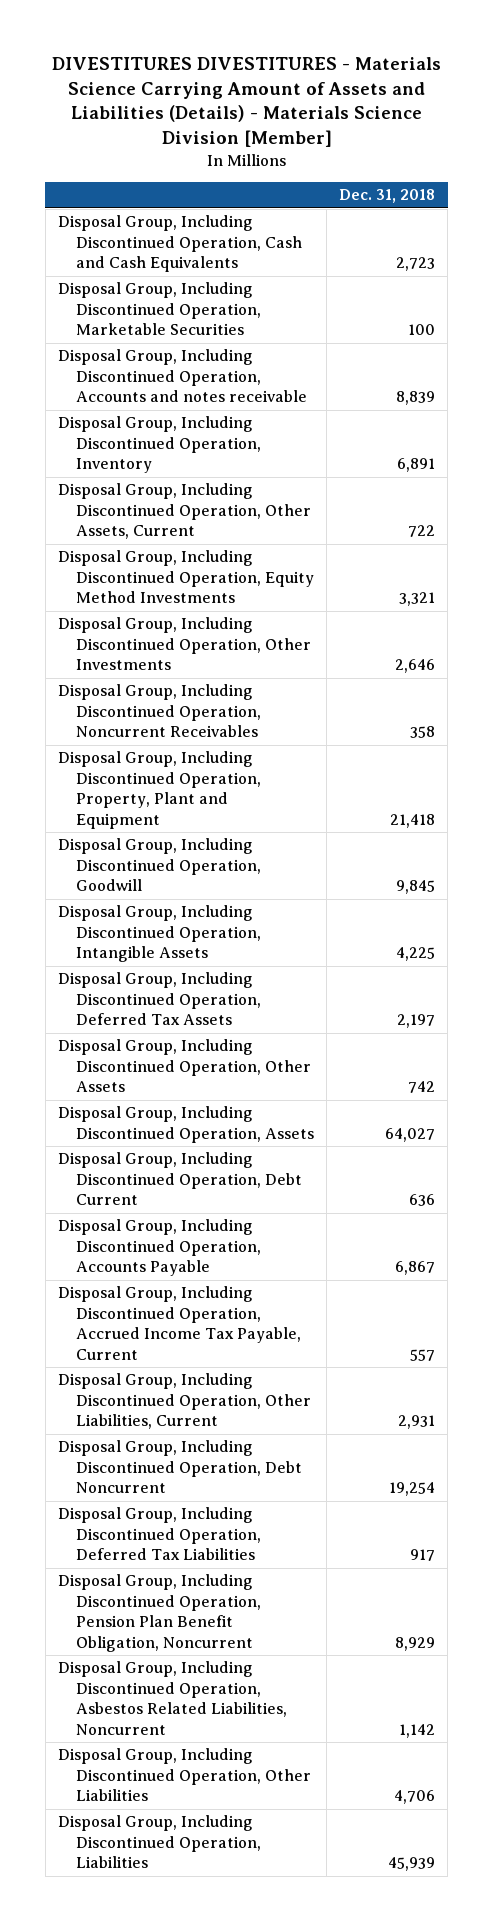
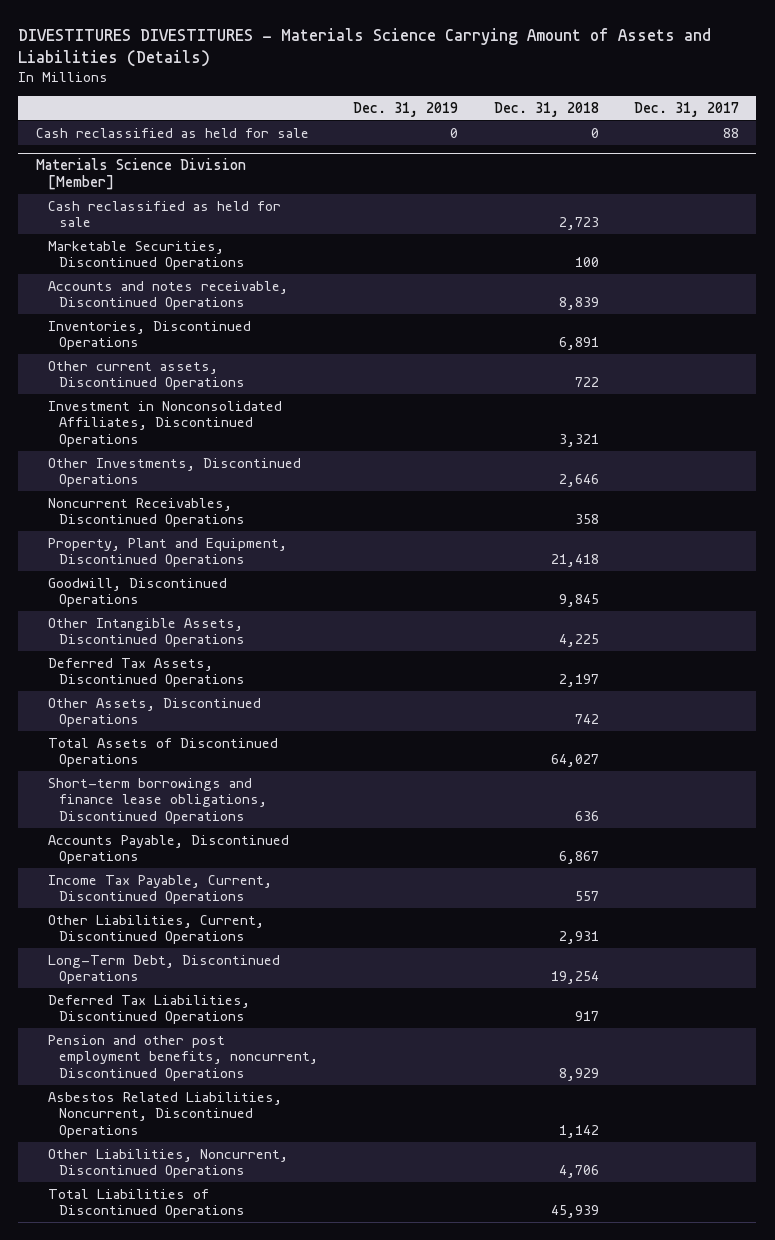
[51,56,441,148] DIVESTITURES DIVESTITURES - Materials Science Carrying Amount of Assets and Liabilities (Details) - Materials Science Division [Member] -> [18,27,712,67] DIVESTITURES DIVESTITURES - Materials Science Carrying Amount of Assets and Liabilities (Details)
none -> [353,101,459,117] Dec. 31, 2019
none -> [633,101,739,117] Dec. 31, 2017
none -> [35,127,309,138] Cash reclassified as held for sale
none -> [35,158,246,190] Materials Science Division [Member]
[57,215,302,273] Disposal Group, Including Discontinued Operation, Cash and Cash Equivalents -> [47,200,281,228] Cash reclassified as held for sale
[57,282,261,336] Disposal Group, Including Discontinued Operation, Marketable Securities -> [47,240,246,271] Marketable Securities, Discontinued Operations
[57,349,307,403] Disposal Group, Including Discontinued Operation, Accounts and notes receivable -> [47,280,288,311] Accounts and notes receivable, Discontinued Operations
[57,416,261,474] Disposal Group, Including Discontinued Operation, Inventory -> [47,320,251,351] Inventories, Discontinued Operations
[57,483,311,540] Disposal Group, Including Discontinued Operation, Other Assets, Current -> [47,360,246,391] Other current assets, Discontinued Operations
[57,550,314,604] Disposal Group, Including Discontinued Operation, Equity Method Investments -> [47,400,282,448] Investment in Nonconsolidated Affiliates, Discontinued Operations
[57,617,311,671] Disposal Group, Including Discontinued Operation, Other Investments -> [47,457,301,488] Other Investments, Discontinued Operations
[57,684,261,738] Disposal Group, Including Discontinued Operation, Noncurrent Receivables -> [47,497,246,528] Noncurrent Receivables, Discontinued Operations
[57,751,261,829] Disposal Group, Including Discontinued Operation, Property, Plant and Equipment -> [47,537,287,568] Property, Plant and Equipment, Discontinued Operations
[57,838,261,892] Disposal Group, Including Discontinued Operation, Goodwill -> [47,577,227,608] Goodwill, Discontinued Operations
[57,905,261,963] Disposal Group, Including Discontinued Operation, Intangible Assets -> [47,617,246,648] Other Intangible Assets, Discontinued Operations
[57,972,261,1026] Disposal Group, Including Discontinued Operation, Deferred Tax Assets -> [47,657,246,688] Deferred Tax Assets, Discontinued Operations
[57,1039,311,1093] Disposal Group, Including Discontinued Operation, Other Assets -> [47,697,261,728] Other Assets, Discontinued Operations
[57,1106,314,1143] Disposal Group, Including Discontinued Operation, Assets -> [47,737,278,768] Total Assets of Discontinued Operations
[57,1152,302,1206] Disposal Group, Including Discontinued Operation, Debt Current -> [47,777,268,825] Short-term borrowings and finance lease obligations, Discontinued Operations
[57,1219,261,1277] Disposal Group, Including Discontinued Operation, Accounts Payable -> [47,834,289,865] Accounts Payable, Discontinued Operations
[57,1286,301,1360] Disposal Group, Including Discontinued Operation, Accrued Income Tax Payable, Current -> [47,874,272,905] Income Tax Payable, Current, Discontinued Operations
[57,1373,311,1430] Disposal Group, Including Discontinued Operation, Other Liabilities, Current -> [47,914,264,945] Other Liabilities, Current, Discontinued Operations
[57,1440,302,1494] Disposal Group, Including Discontinued Operation, Debt Noncurrent -> [47,954,280,985] Long-Term Debt, Discontinued Operations
[57,1507,261,1561] Disposal Group, Including Discontinued Operation, Deferred Tax Liabilities -> [47,994,250,1025] Deferred Tax Liabilities, Discontinued Operations
[57,1574,261,1652] Disposal Group, Including Discontinued Operation, Pension Plan Benefit Obligation, Noncurrent -> [47,1034,319,1082] Pension and other post employment benefits, noncurrent, Discontinued Operations
[57,1661,287,1735] Disposal Group, Including Discontinued Operation, Asbestos Related Liabilities, Noncurrent -> [47,1091,282,1139] Asbestos Related Liabilities, Noncurrent, Discontinued Operations
[57,1748,311,1802] Disposal Group, Including Discontinued Operation, Other Liabilities -> [47,1148,288,1179] Other Liabilities, Noncurrent, Discontinued Operations
[57,1815,261,1869] Disposal Group, Including Discontinued Operation, Liabilities -> [47,1188,246,1219] Total Liabilities of Discontinued Operations

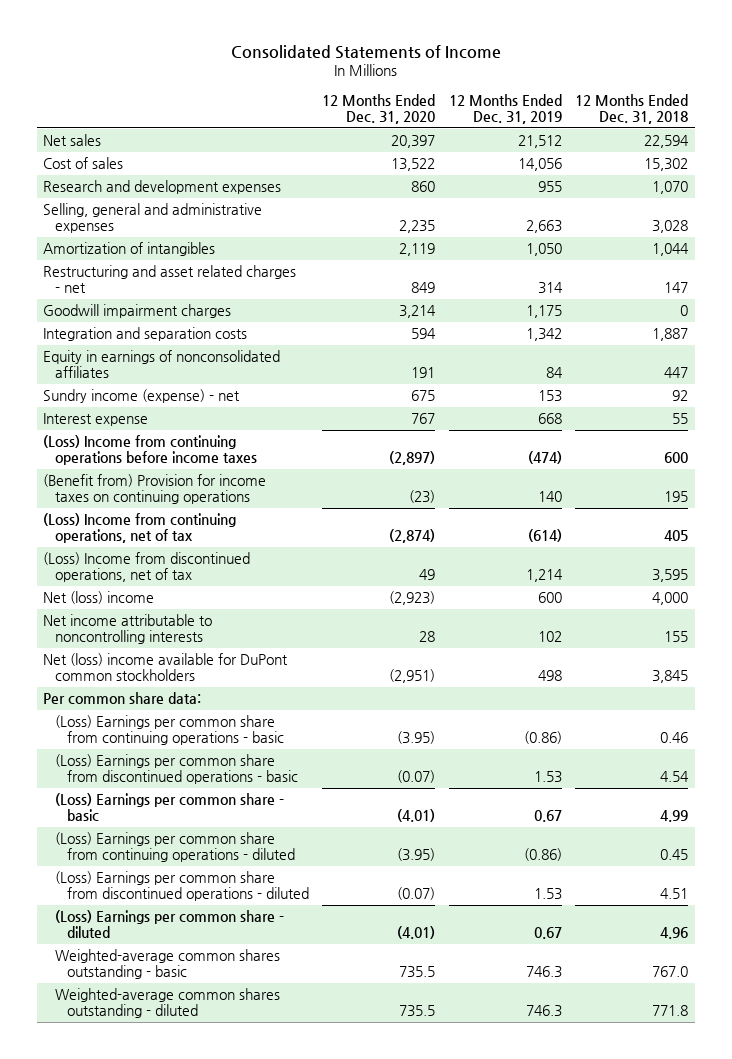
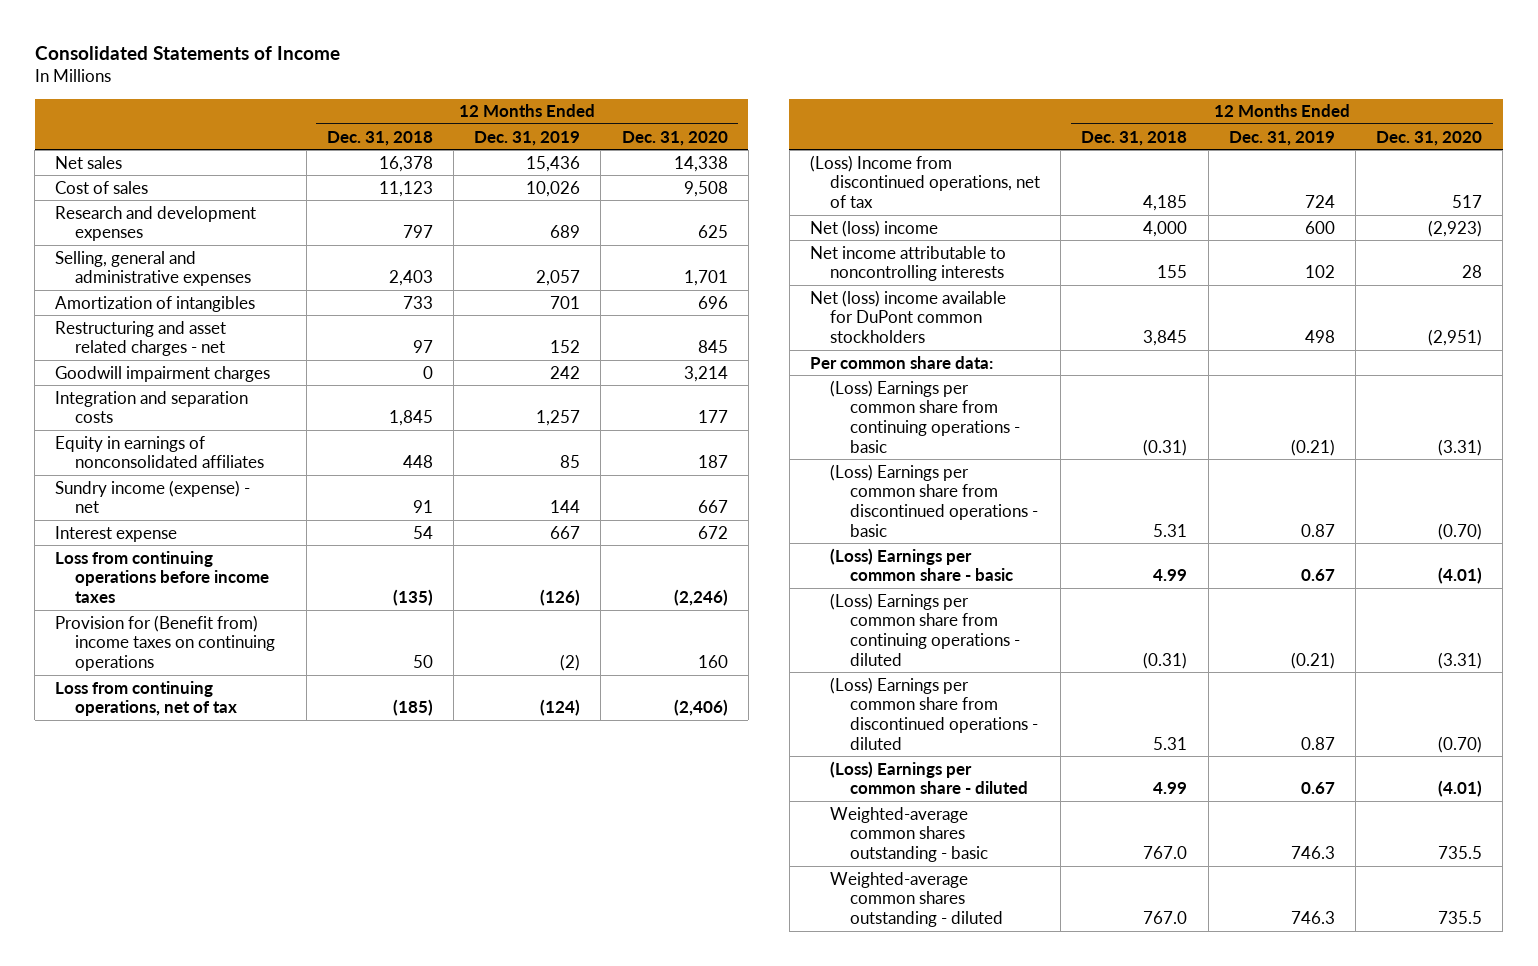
[391,135,436,149] 20,397 -> [673,155,728,172] 14,338
[517,135,562,149] 21,512 -> [526,155,581,172] 15,436
[644,135,690,149] 22,594 -> [378,155,433,172] 16,378
[391,158,436,172] 13,522 -> [683,180,728,197] 9,508
[517,158,562,172] 14,056 -> [526,180,581,197] 10,026
[644,158,689,172] 15,302 -> [378,180,433,197] 11,123
[411,181,436,193] 860 -> [697,225,728,239] 625
[537,181,562,193] 955 -> [550,225,581,239] 689
[652,181,689,195] 1,070 -> [402,225,433,239] 797
[399,220,436,234] 2,235 -> [683,270,728,287] 1,701
[525,220,562,234] 2,663 -> [536,270,581,287] 2,057
[652,220,689,234] 3,028 -> [388,270,433,287] 2,403
[399,243,436,257] 2,119 -> [697,295,728,309] 696
[525,243,562,257] 1,050 -> [550,295,581,309] 701
[652,243,690,257] 1,044 -> [402,295,433,309] 733
[411,282,436,294] 849 -> [697,340,728,354] 845
[537,282,563,295] 314 -> [550,340,581,354] 152
[664,282,689,294] 147 -> [412,340,433,354] 97
[525,305,562,319] 1,175 -> [550,365,581,379] 242
[411,328,437,340] 594 -> [697,410,728,424] 177
[525,328,562,342] 1,342 -> [536,410,581,427] 1,257
[652,328,689,342] 1,887 -> [388,410,433,427] 1,845
[411,367,436,379] 191 -> [697,455,728,469] 187
[545,367,563,379] 84 -> [560,455,581,469] 85
[664,367,689,379] 447 -> [402,455,433,469] 448
[411,390,436,402] 675 -> [697,500,728,514] 667
[537,390,562,403] 153 -> [550,500,581,514] 144
[672,390,689,402] 92 -> [412,500,433,514] 91
[411,413,436,425] 767 -> [697,525,728,539] 672
[537,413,562,425] 668 -> [550,525,581,539] 667
[672,413,689,425] 55 -> [412,525,433,539] 54
[43,435,258,466] (Loss) Income from continuing operations before income taxes -> [55,550,270,603] Loss from continuing operations before income taxes
[389,451,436,466] (2,897) -> [673,588,728,606] (2,246)
[527,451,562,465] (474) -> [540,588,581,606] (126)
[664,452,689,464] 600 -> [392,588,433,606] (135)
[43,474,267,505] (Benefit from) Provision for income taxes on continuing operations -> [55,614,276,671] Provision for (Benefit from) income taxes on continuing operations
[409,490,436,504] (23) -> [697,654,728,668] 160
[537,491,562,503] 140 -> [560,653,581,671] (2)
[664,491,689,503] 195 -> [412,654,433,668] 50
[43,513,237,544] (Loss) Income from continuing operations, net of tax -> [55,680,238,717] Loss from continuing operations, net of tax
[389,529,436,544] (2,874) -> [673,699,728,717] (2,406)
[527,529,562,543] (614) -> [540,699,581,717] (124)
[664,530,689,542] 405 -> [392,699,433,717] (185)
[419,569,436,581] 49 -> [1452,194,1483,208] 517
[525,569,563,583] 1,214 -> [1304,194,1335,208] 724
[652,569,689,583] 3,595 -> [1143,194,1188,211] 4,185
[397,731,436,745] (3.95) -> [1438,438,1483,456] (3.31)
[523,731,562,745] (0.86) -> [1290,438,1335,456] (0.21)
[660,732,689,744] 0.46 -> [1143,438,1188,456] (0.31)
[397,770,436,784] (0.07) -> [1438,522,1483,540] (0.70)
[533,771,562,784] 1.53 -> [1300,523,1335,537] 0.87
[660,771,690,783] 4.54 -> [1153,523,1188,537] 5.31
[397,848,436,862] (3.95) -> [1438,651,1483,669] (3.31)
[523,848,562,862] (0.86) -> [1290,651,1335,669] (0.21)
[660,849,689,861] 0.45 -> [1143,651,1188,669] (0.31)
[397,887,436,901] (0.07) -> [1438,735,1483,753] (0.70)
[533,888,562,901] 1.53 -> [1300,736,1335,750] 0.87
[660,888,689,900] 4.51 -> [1153,736,1188,750] 5.31
[660,927,689,940] 4.96 -> [1153,782,1188,795] 4.99
[652,1005,689,1017] 771.8 -> [1143,910,1188,924] 767.0

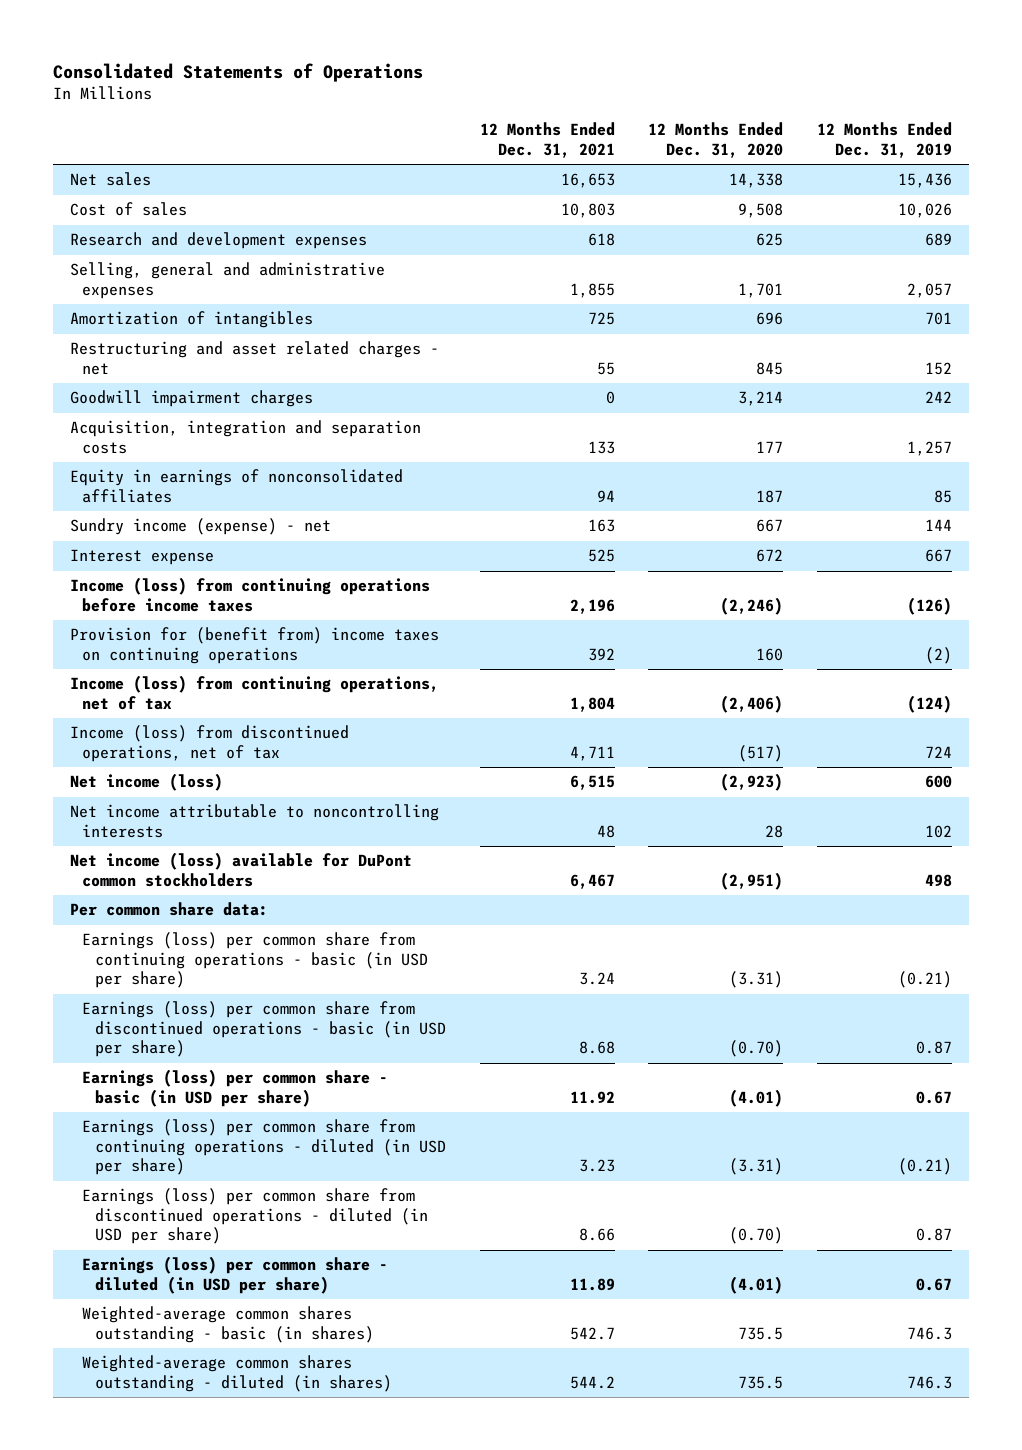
[34,46,340,61] Consolidated Statements of Income -> [53,62,424,82] Consolidated Statements of Operations
[326,130,433,146] Dec. 31, 2018 -> none
none -> [479,122,615,159] 12 Months Ended Dec. 31, 2021
[55,390,249,424] Integration and separation costs -> [70,420,422,454] Acquisition, integration and separation costs
[55,550,270,603] Loss from continuing operations before income taxes -> [70,577,431,612] Income (loss) from continuing operations before income taxes
[55,614,276,671] Provision for (Benefit from) income taxes on continuing operations -> [70,627,440,664] Provision for (benefit from) income taxes on continuing operations
[55,680,238,717] Loss from continuing operations, net of tax -> [70,675,440,710] Income (loss) from continuing operations, net of tax
[809,154,1041,208] (Loss) Income from discontinued operations, net of tax -> [70,725,350,762] Income (loss) from discontinued operations, net of tax
[1452,194,1483,208] 517 -> [738,744,784,762] (517)
[809,219,938,237] Net (loss) income -> [70,773,224,792] Net income (loss)
[809,289,1006,343] Net (loss) income available for DuPont common stockholders -> [70,852,413,887] Net income (loss) available for DuPont common stockholders
[830,379,1021,453] (Loss) Earnings per common share from continuing operations - basic -> [82,932,428,989] Earnings (loss) per common share from continuing operations - basic (in USD per share)
[830,463,1039,537] (Loss) Earnings per common share from discontinued operations - basic -> [82,1001,446,1058] Earnings (loss) per common share from discontinued operations - basic (in USD per share)
[830,547,1014,582] (Loss) Earnings per common share - basic -> [82,1069,389,1107] Earnings (loss) per common share - basic (in USD per share)
[830,592,1021,666] (Loss) Earnings per common share from continuing operations - diluted -> [82,1119,446,1176] Earnings (loss) per common share from continuing operations - diluted (in USD per share)
[830,676,1039,750] (Loss) Earnings per common share from discontinued operations - diluted -> [82,1188,428,1245] Earnings (loss) per common share from discontinued operations - diluted (in USD per share)
[830,760,1029,795] (Loss) Earnings per common share - diluted -> [82,1256,389,1294] Earnings (loss) per common share - diluted (in USD per share)
[830,806,989,862] Weighted-average common shares outstanding - basic -> [82,1306,374,1343] Weighted-average common shares outstanding - basic (in shares)
[830,871,1004,927] Weighted-average common shares outstanding - diluted -> [82,1355,392,1392] Weighted-average common shares outstanding - diluted (in shares)

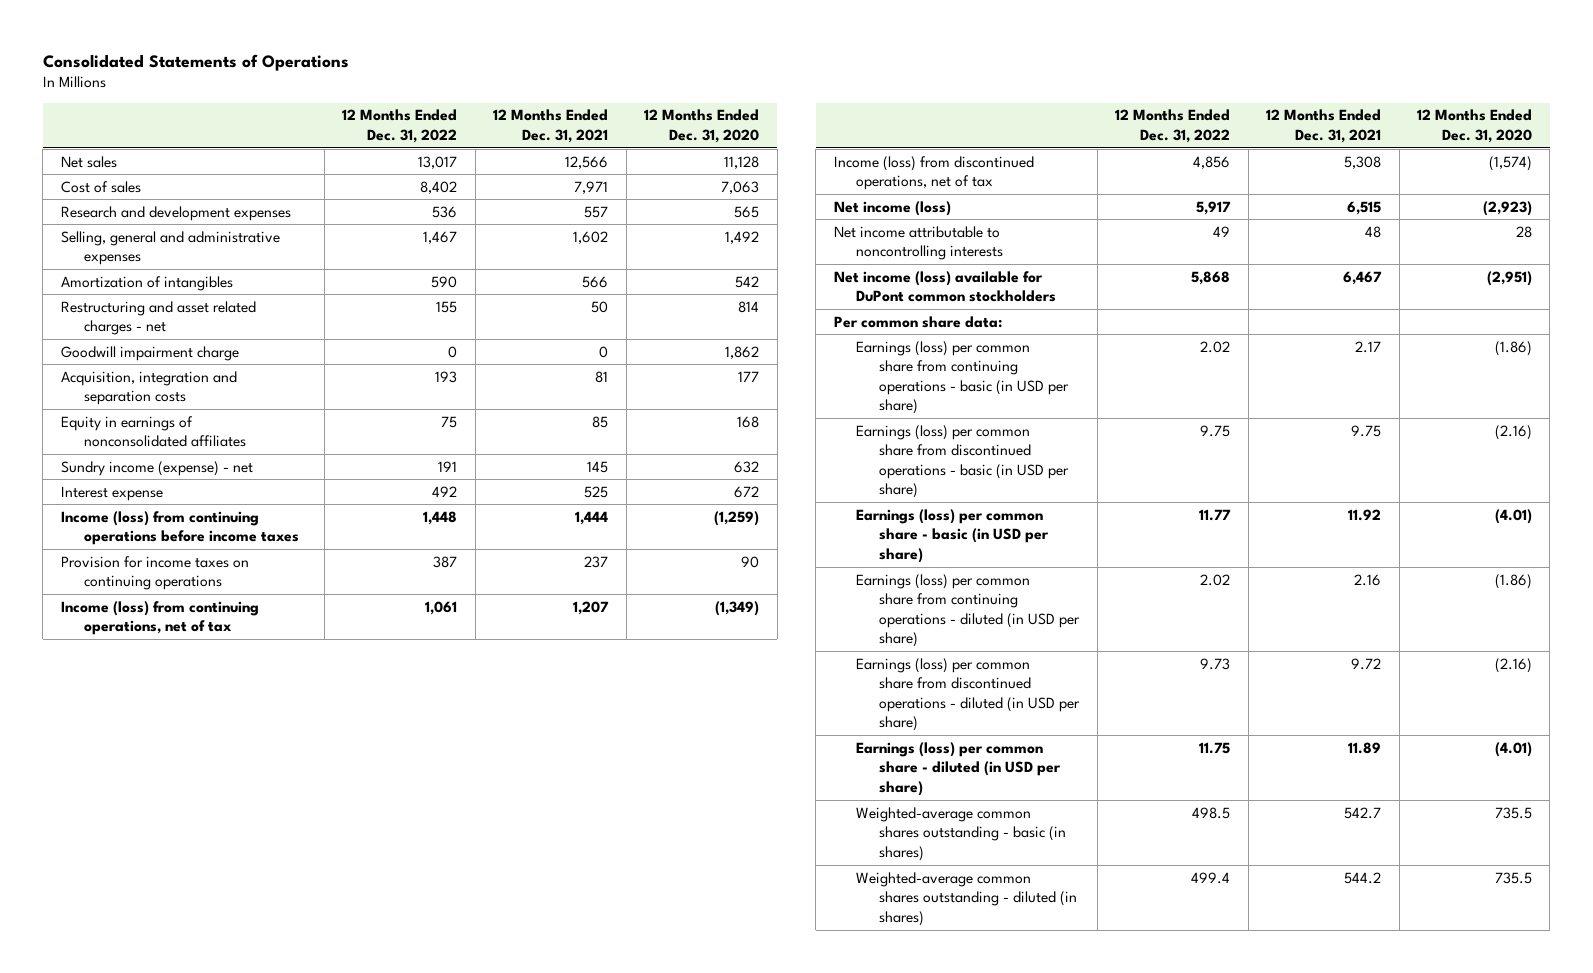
[817,122,953,159] 12 Months Ended Dec. 31, 2019 -> none
none -> [342,109,458,143] 12 Months Ended Dec. 31, 2022
[560,173,615,189] 16,653 -> [565,155,609,169] 12,566
[729,173,784,189] 14,338 -> [724,155,760,169] 11,128
[560,203,615,219] 10,803 -> [574,180,609,194] 7,971
[738,203,784,219] 9,508 -> [721,180,760,194] 7,063
[587,233,615,247] 618 -> [584,205,609,218] 557
[756,233,784,247] 625 -> [734,205,760,218] 565
[569,282,615,298] 1,855 -> [573,230,609,244] 1,602
[738,282,784,298] 1,701 -> [725,230,760,244] 1,492
[587,312,615,326] 725 -> [582,275,609,288] 566
[756,312,784,326] 696 -> [735,275,760,288] 542
[596,361,615,375] 55 -> [591,300,609,313] 50
[756,361,784,375] 845 -> [738,300,760,313] 814
[70,390,314,408] Goodwill impairment charges -> [60,345,239,361] Goodwill impairment charge
[738,391,784,407] 3,214 -> [725,345,760,359] 1,862
[587,440,615,454] 133 -> [595,370,609,383] 81
[596,489,615,502] 94 -> [592,415,609,428] 85
[756,489,784,503] 187 -> [737,415,760,428] 168
[587,519,615,533] 163 -> [587,460,609,473] 145
[756,519,784,533] 667 -> [734,460,760,473] 632
[569,598,615,614] 2,196 -> [575,510,609,525] 1,444
[720,596,784,615] (2,246) -> [714,510,760,526] (1,259)
[70,627,440,664] Provision for (benefit from) income taxes on continuing operations -> [60,555,249,591] Provision for income taxes on continuing operations
[587,647,615,661] 392 -> [584,555,609,568] 237
[756,647,784,661] 160 -> [741,555,760,568] 90
[569,696,615,712] 1,804 -> [573,600,610,615] 1,207
[720,694,784,713] (2,406) -> [715,600,760,616] (1,349)
[569,745,615,761] 4,711 -> [1344,155,1382,169] 5,308
[738,744,784,762] (517) -> [1488,155,1532,171] (1,574)
[578,972,615,986] 3.24 -> [1355,340,1382,353] 2.17
[729,971,784,989] (3.31) -> [1494,340,1532,356] (1.86)
[578,1041,615,1055] 8.68 -> [1351,424,1382,437] 9.75
[729,1040,784,1058] (0.70) -> [1494,424,1532,440] (2.16)
[578,1159,615,1173] 3.23 -> [1354,573,1382,586] 2.16
[729,1158,784,1176] (3.31) -> [1494,573,1532,589] (1.86)
[578,1228,615,1242] 8.66 -> [1351,657,1382,670] 9.72
[729,1227,784,1245] (0.70) -> [1494,657,1532,673] (2.16)

